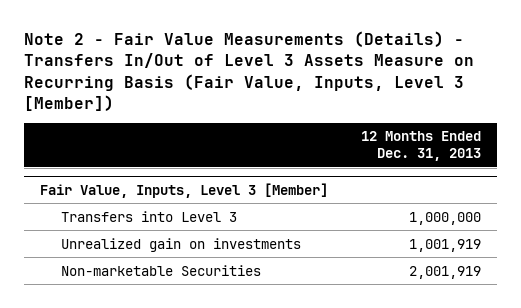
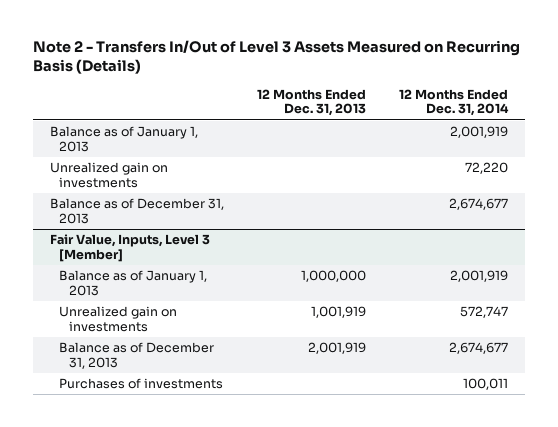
[23,31,474,112] Note 2 - Fair Value Measurements (Details) - Transfers In/Out of Level 3 Assets Measure on Recurring Basis (Fair Value, Inputs, Level 3 [Member]) -> [32,40,520,75] Note 2 - Transfers In/Out of Level 3 Assets Measured on Recurring Basis (Details)
none -> [399,89,510,117] 12 Months Ended Dec. 31, 2014
none -> [49,126,198,152] Balance as of January 1, 2013
none -> [49,162,168,188] Unrealized gain on investments
none -> [49,198,224,224] Balance as of December 31, 2013
[60,210,237,222] Transfers into Level 3 -> none
none -> [59,270,208,296] Balance as of January 1, 2013
[60,264,261,276] Non-marketable Securities -> [59,342,215,369] Balance as of December 31, 2013
none -> [59,378,224,390] Purchases of investments

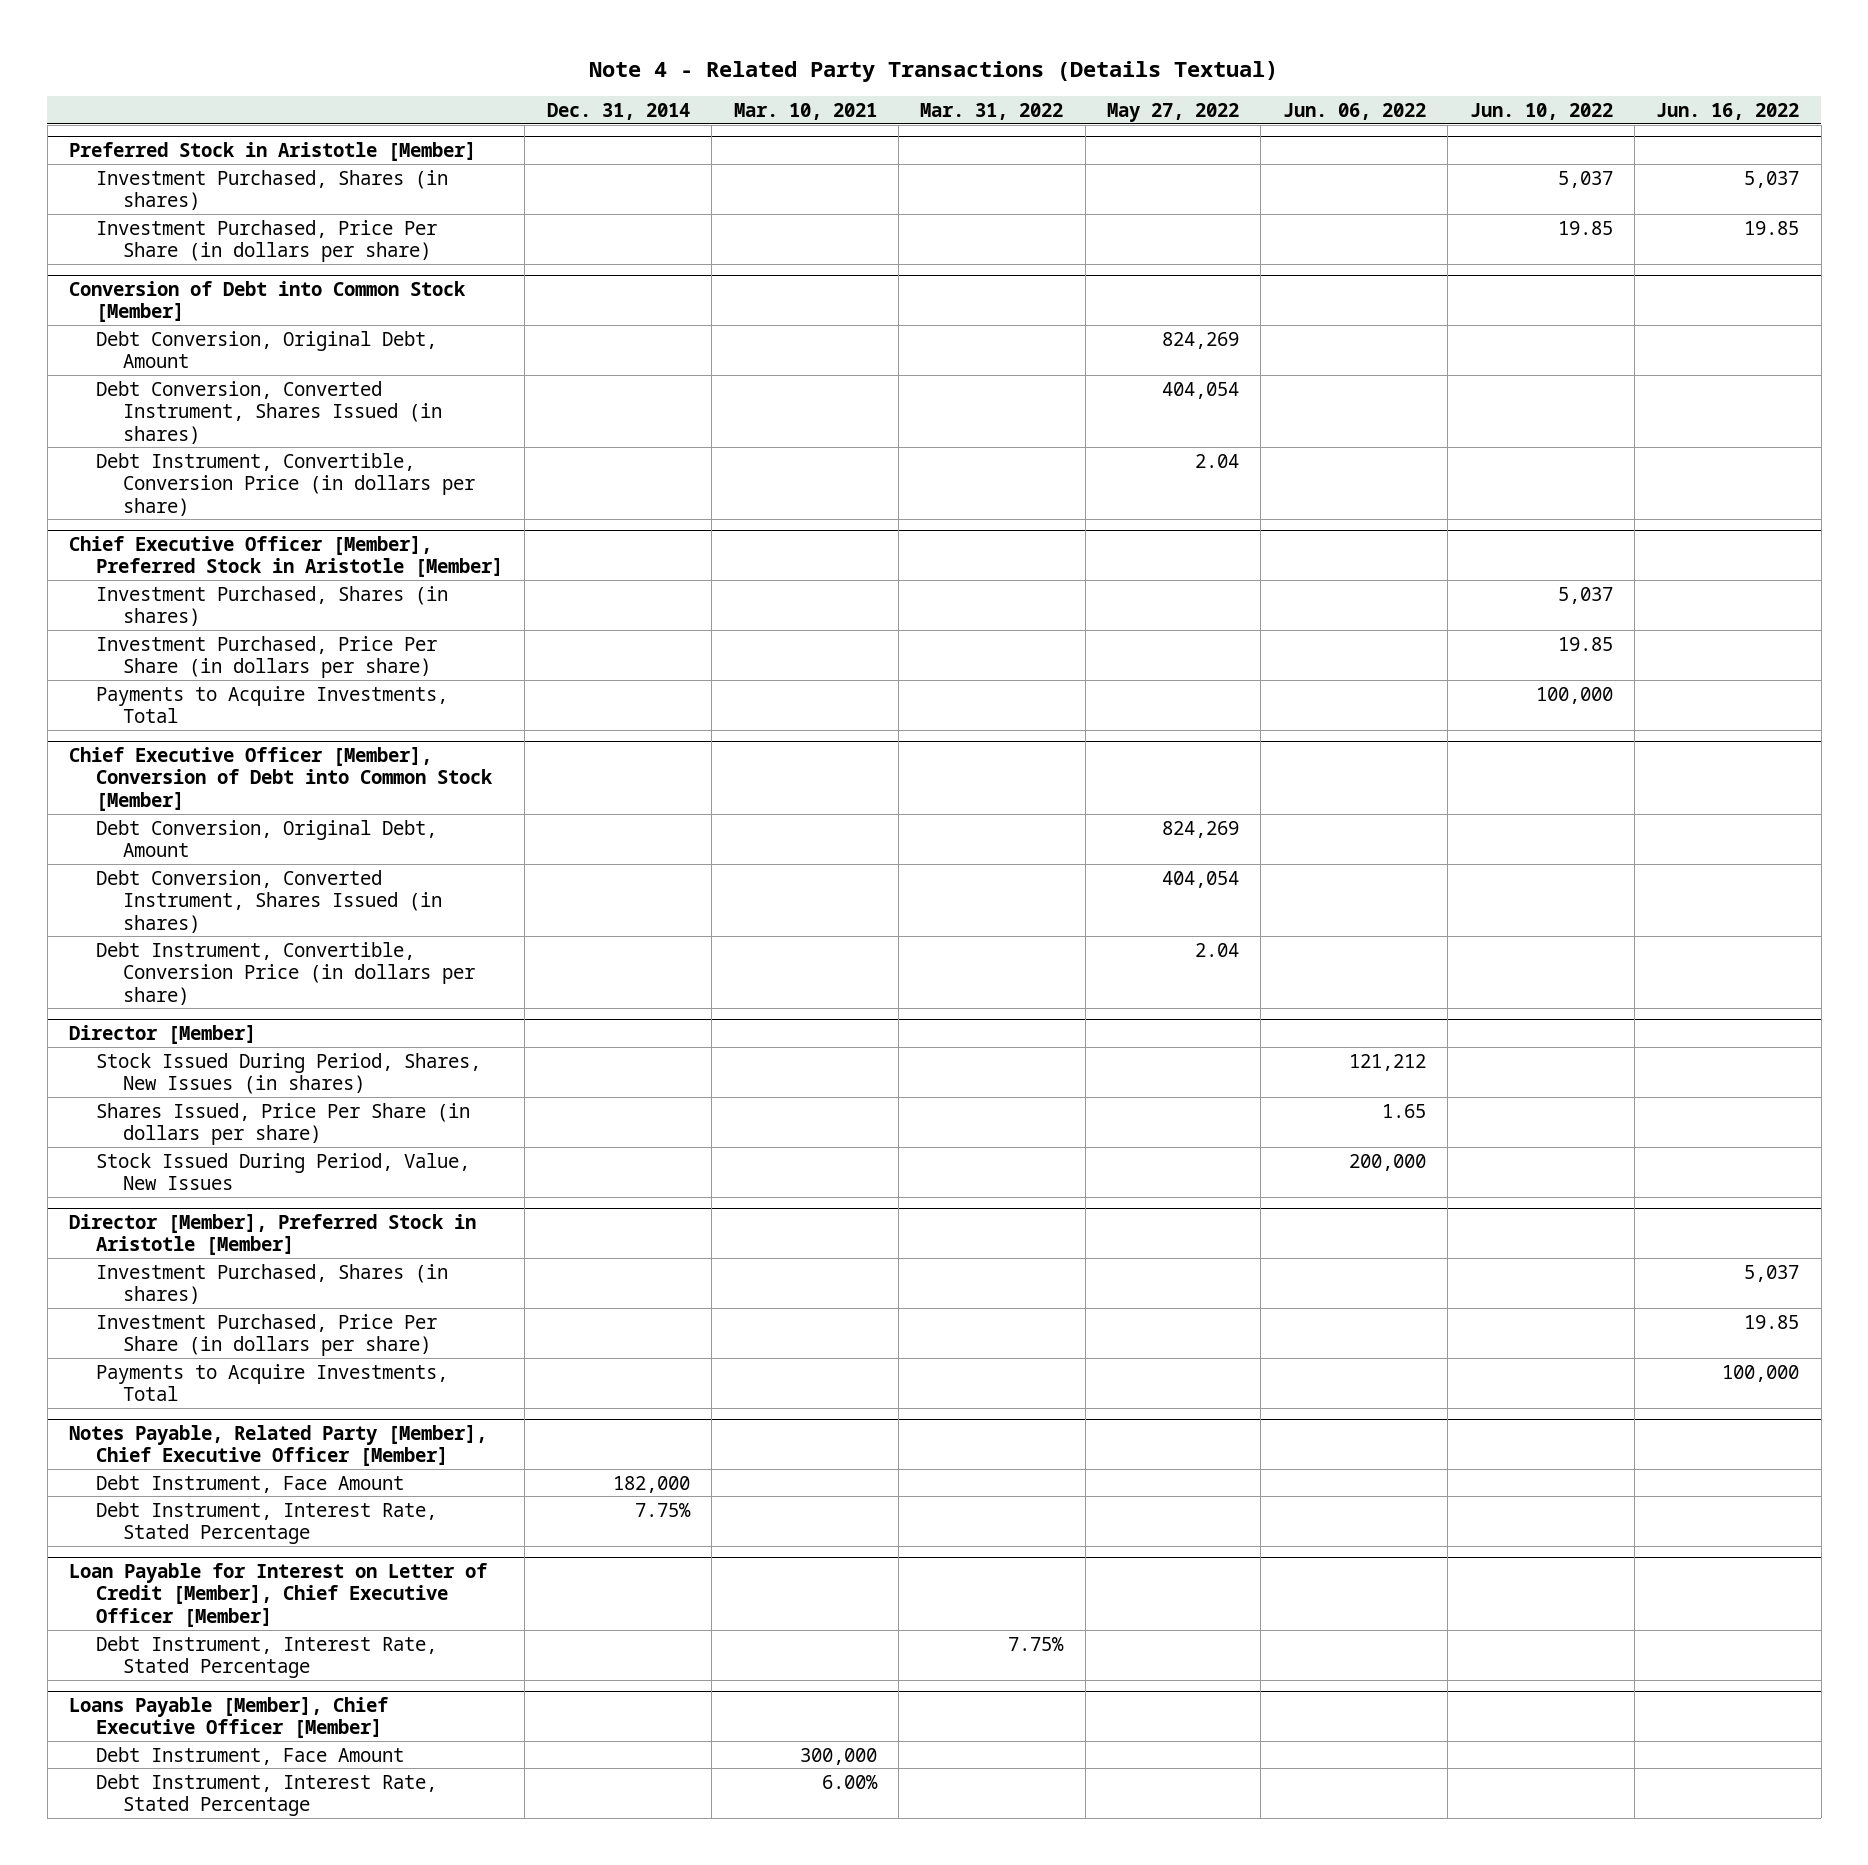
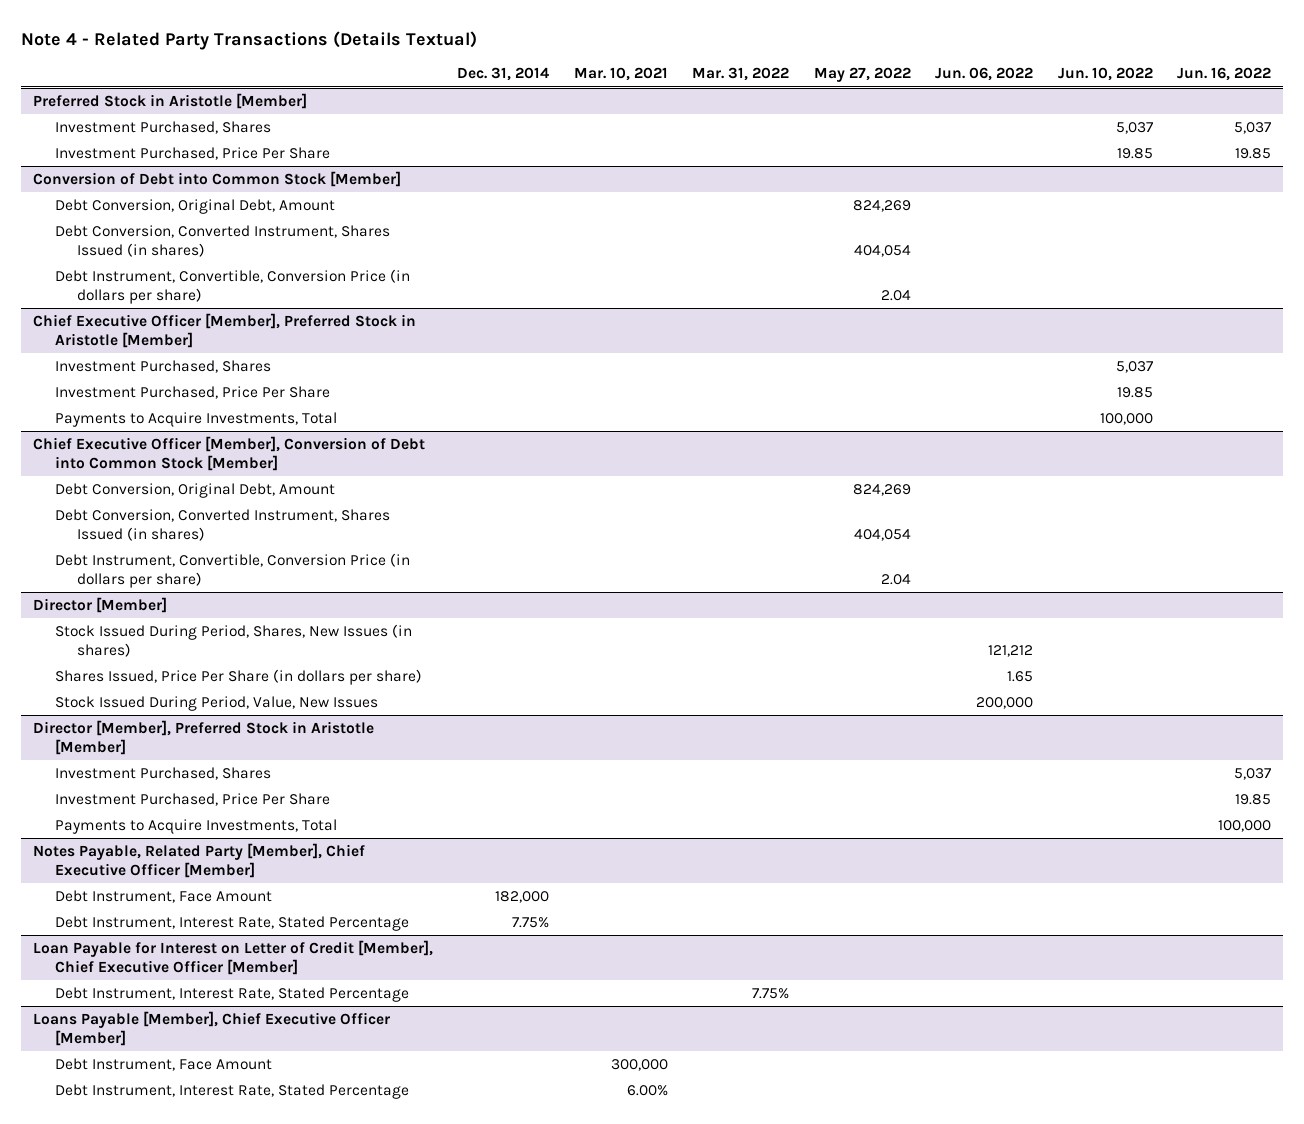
[96,169,449,211] Investment Purchased, Shares (in shares) -> [55,121,272,135] Investment Purchased, Shares
[96,219,438,263] Investment Purchased, Price Per Share (in dollars per share) -> [55,147,331,161] Investment Purchased, Price Per Share
[96,585,449,627] Investment Purchased, Shares (in shares) -> [55,360,272,374] Investment Purchased, Shares
[96,635,438,679] Investment Purchased, Price Per Share (in dollars per share) -> [55,386,331,400] Investment Purchased, Price Per Share
[96,1263,449,1305] Investment Purchased, Shares (in shares) -> [55,767,272,781] Investment Purchased, Shares
[96,1313,438,1357] Investment Purchased, Price Per Share (in dollars per share) -> [55,793,331,807] Investment Purchased, Price Per Share

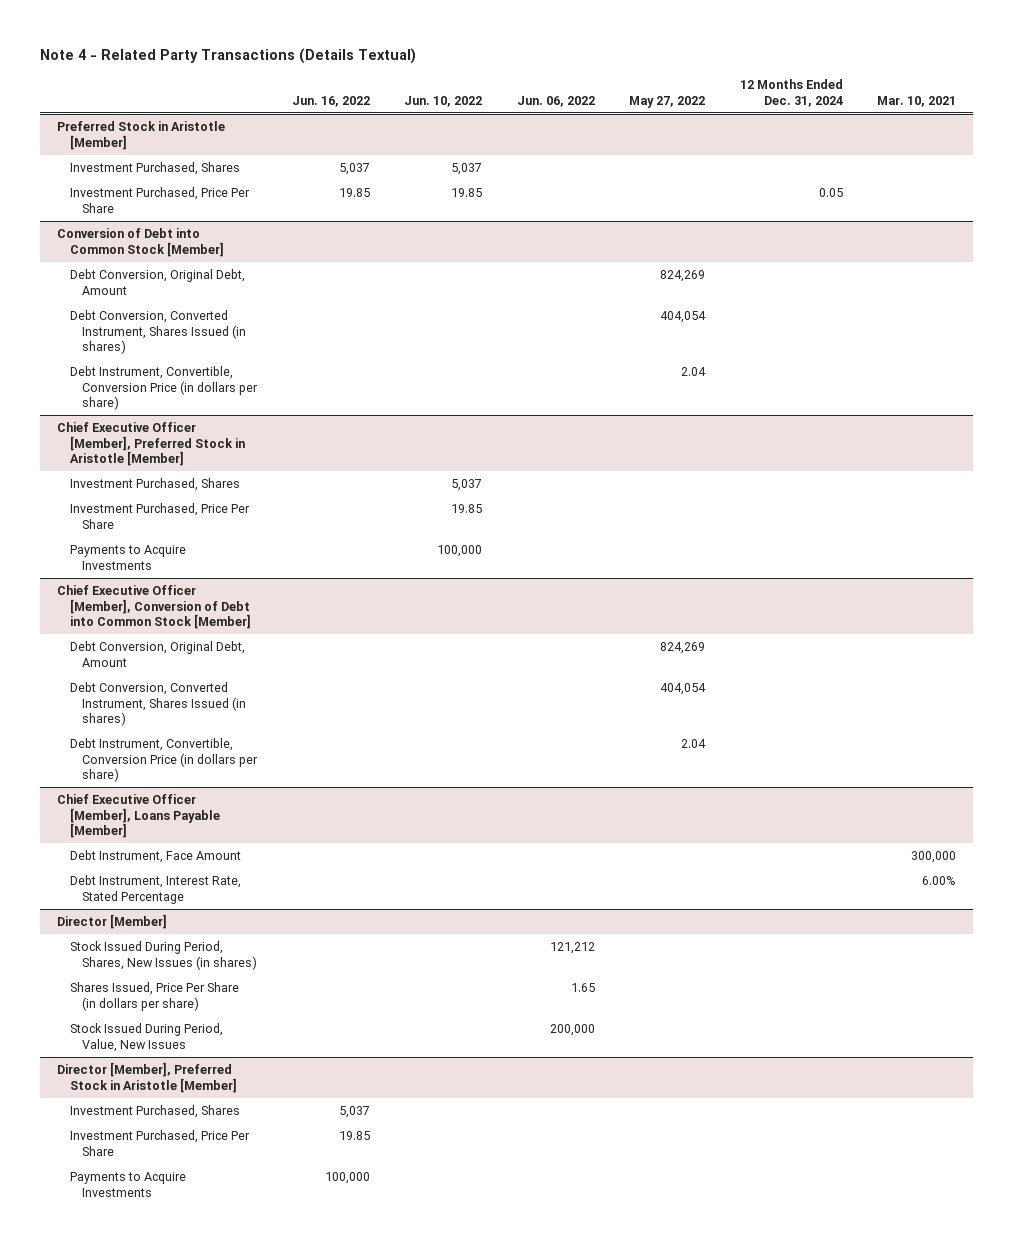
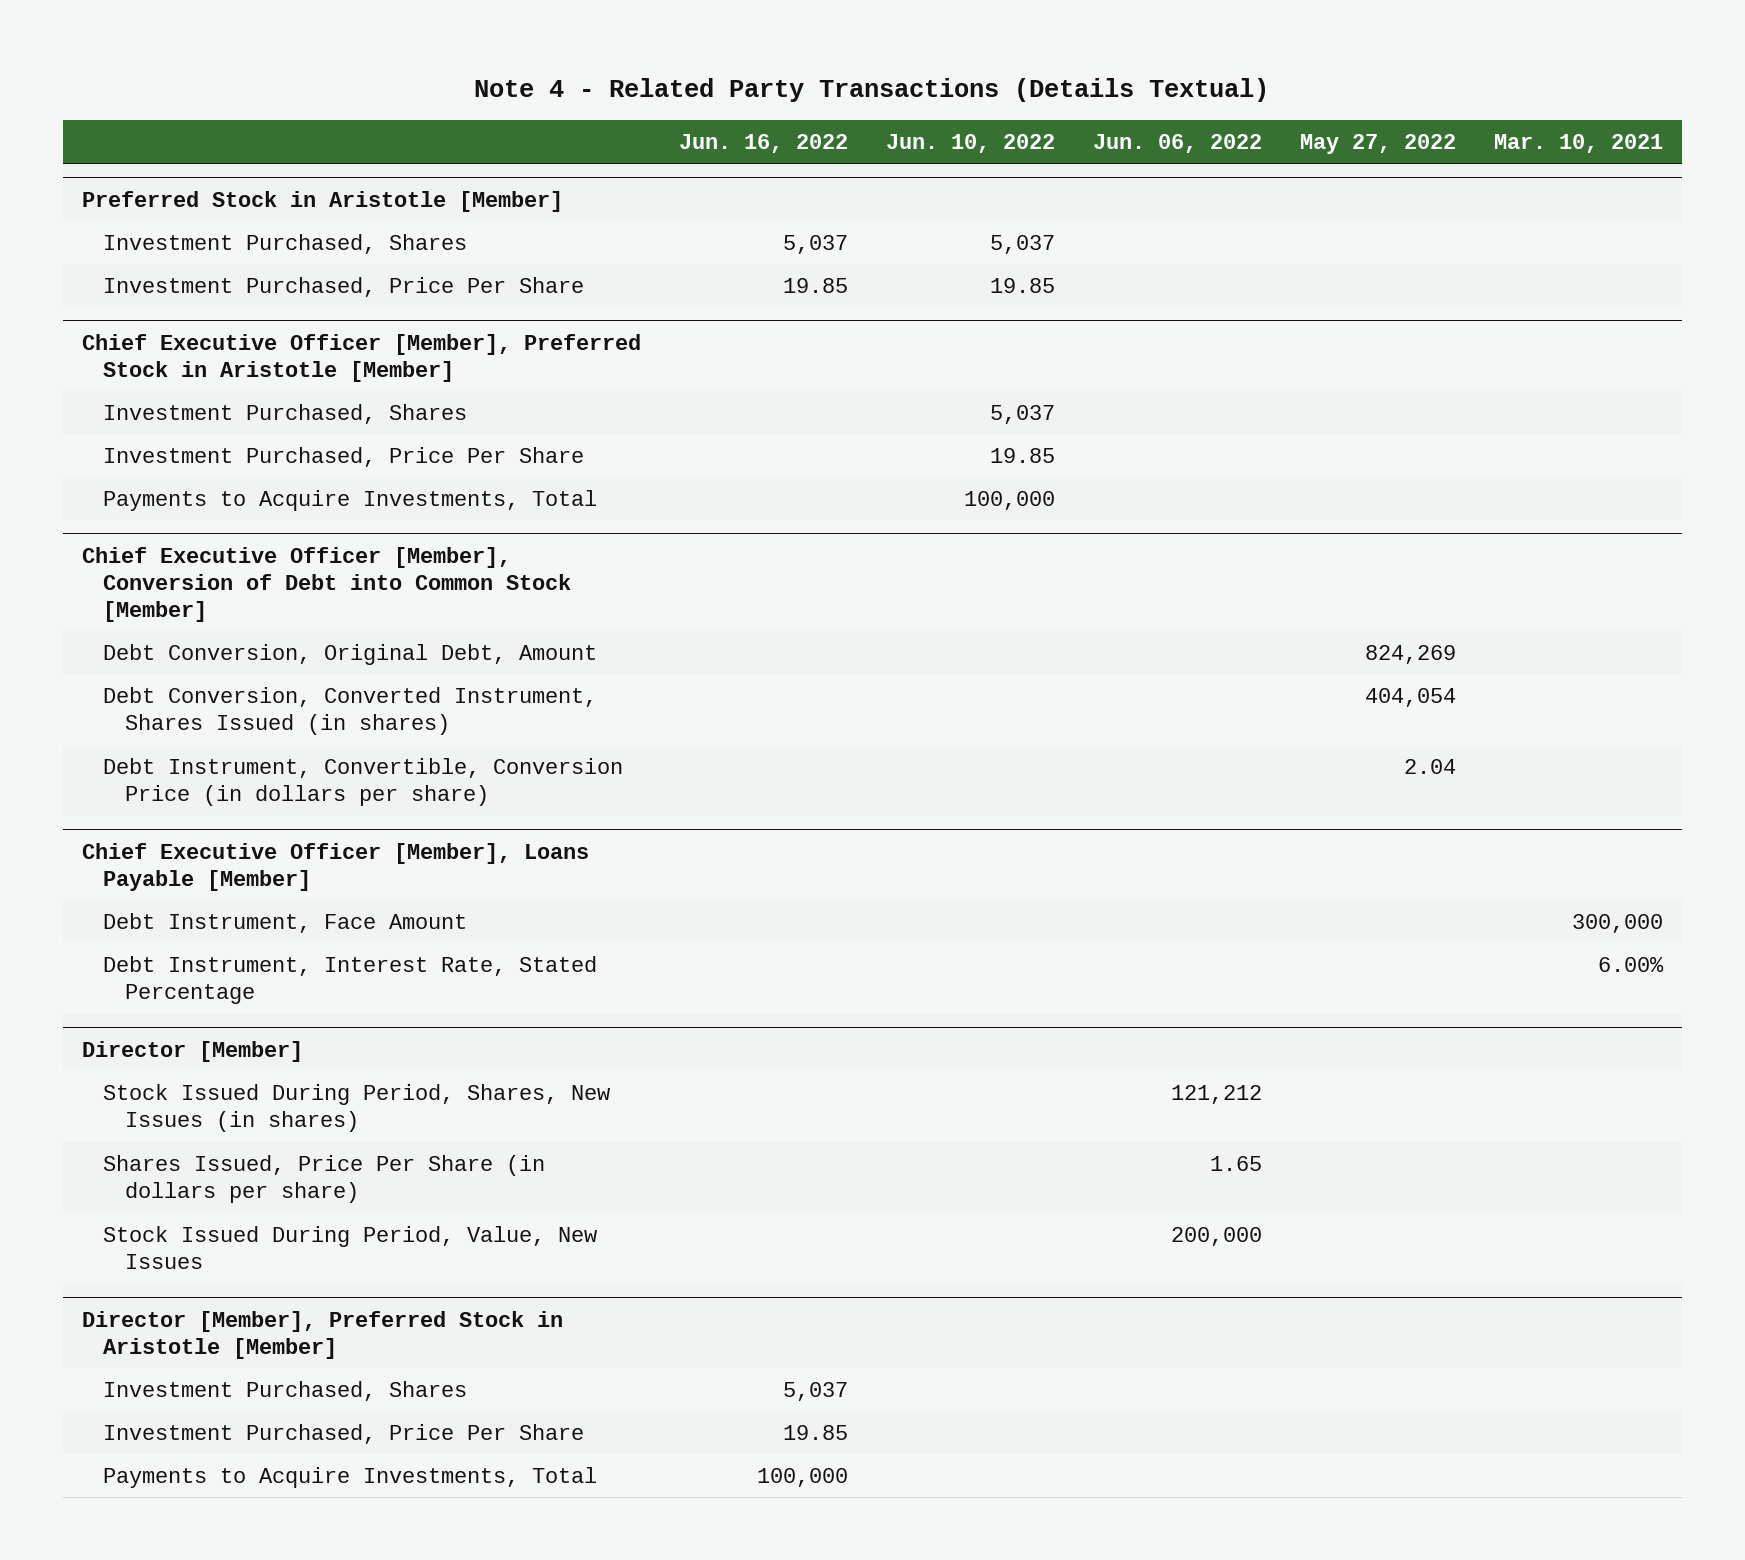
[739,79,843,107] 12 Months Ended Dec. 31, 2024 -> none
[57,227,224,257] Conversion of Debt into Common Stock [Member] -> none
[69,268,245,295] Debt Conversion, Original Debt, Amount -> none
[69,309,247,355] Debt Conversion, Converted Instrument, Shares Issued (in shares) -> none
[69,365,259,411] Debt Instrument, Convertible, Conversion Price (in dollars per share) -> none
[69,544,186,570] Payments to Acquire Investments -> [103,490,598,512] Payments to Acquire Investments, Total
[69,1171,186,1197] Payments to Acquire Investments -> [103,1467,598,1489] Payments to Acquire Investments, Total

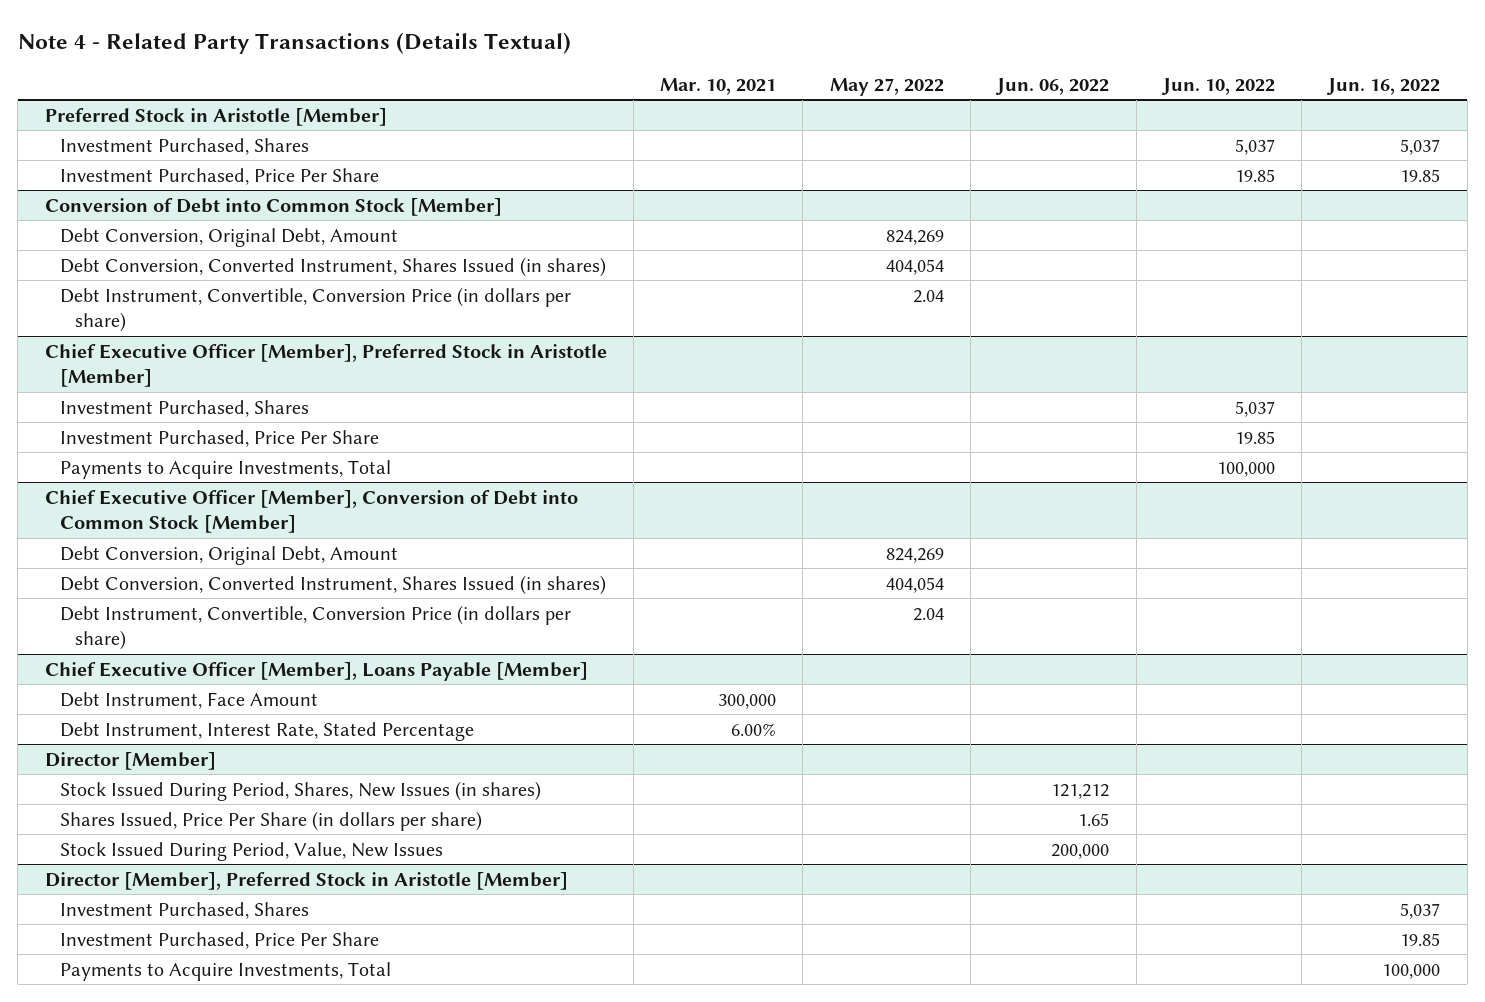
none -> [44,197,502,216] Conversion of Debt into Common Stock [Member]
none -> [59,227,398,247] Debt Conversion, Original Debt, Amount
none -> [59,256,606,277] Debt Conversion, Converted Instrument, Shares Issued (in shares)
none -> [59,286,571,332] Debt Instrument, Convertible, Conversion Price (in dollars per share)

